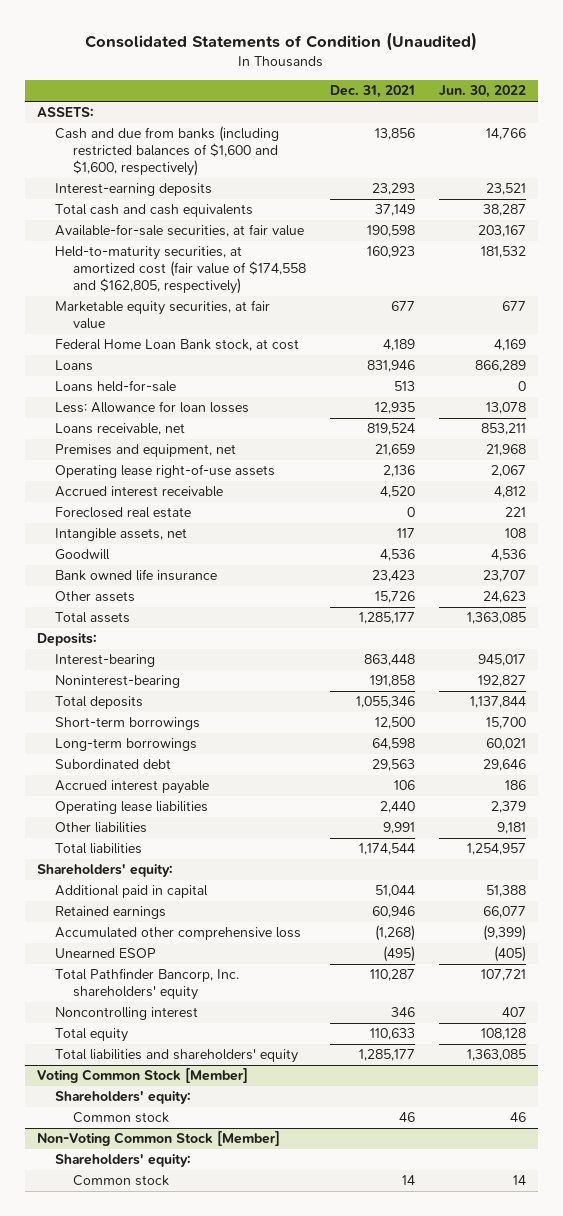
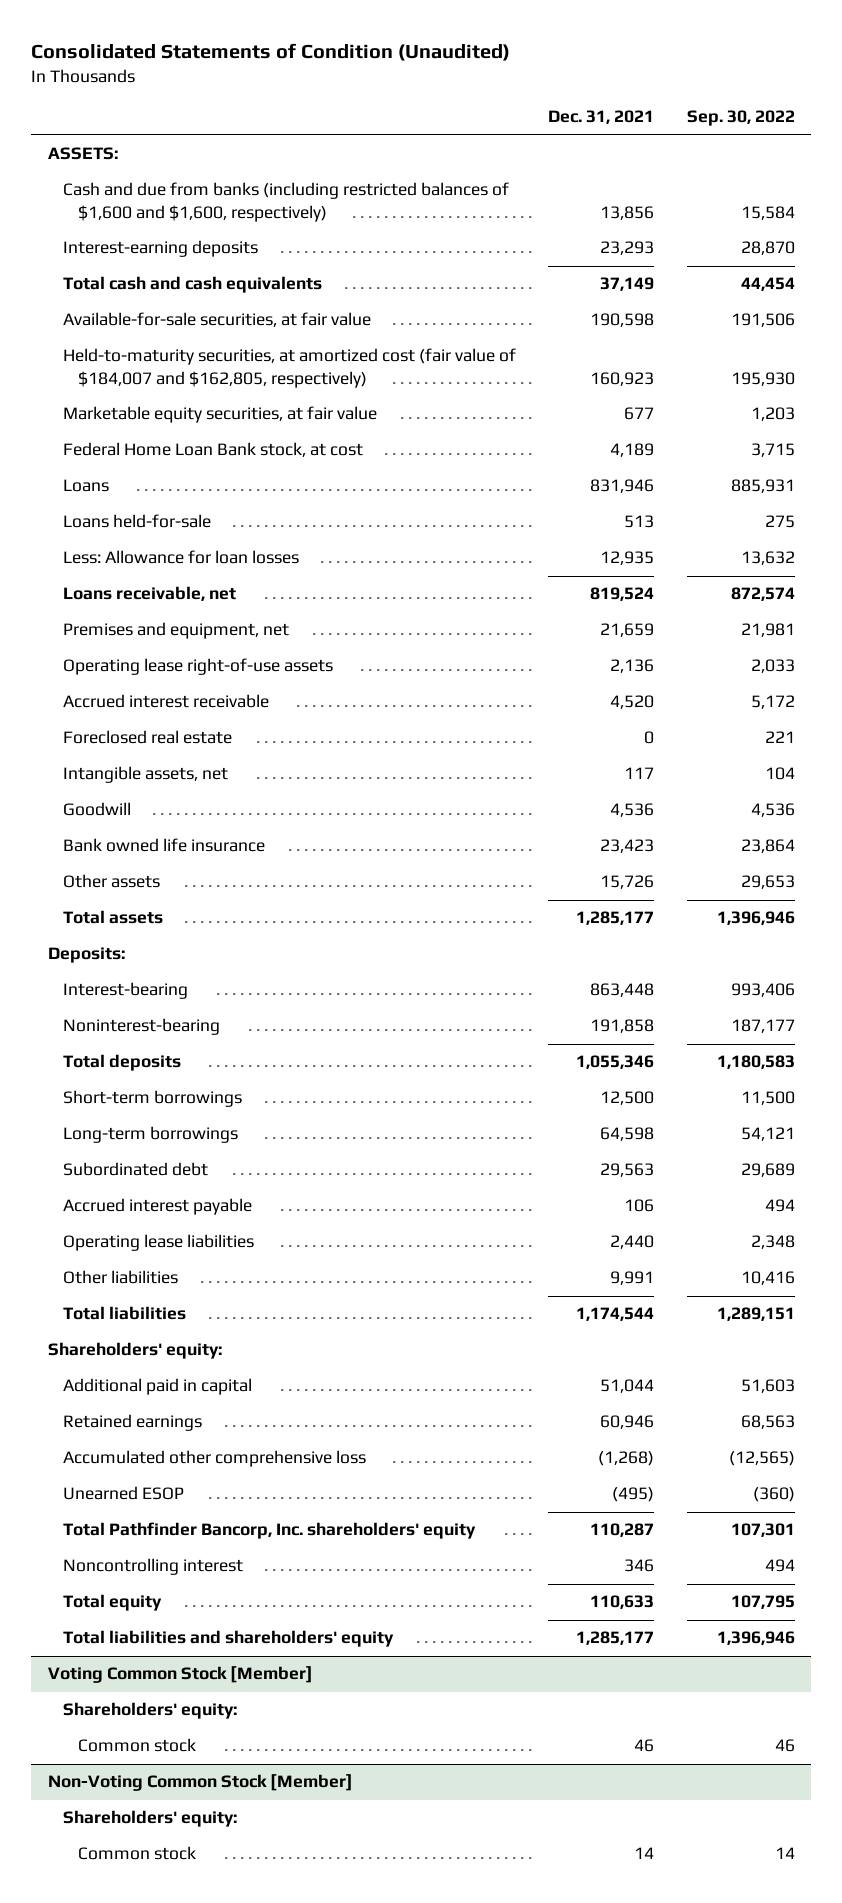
[439,85,527,99] Jun. 30, 2022 -> none
none -> [686,110,795,127] Sep. 30, 2022
[54,246,306,295] Held-to-maturity securities, at amortized cost (fair value of $174,558 and $162,805, respectively) -> [62,348,516,388] Held-to-maturity securities, at amortized cost (fair value of $184,007 and $162,805, respectively)

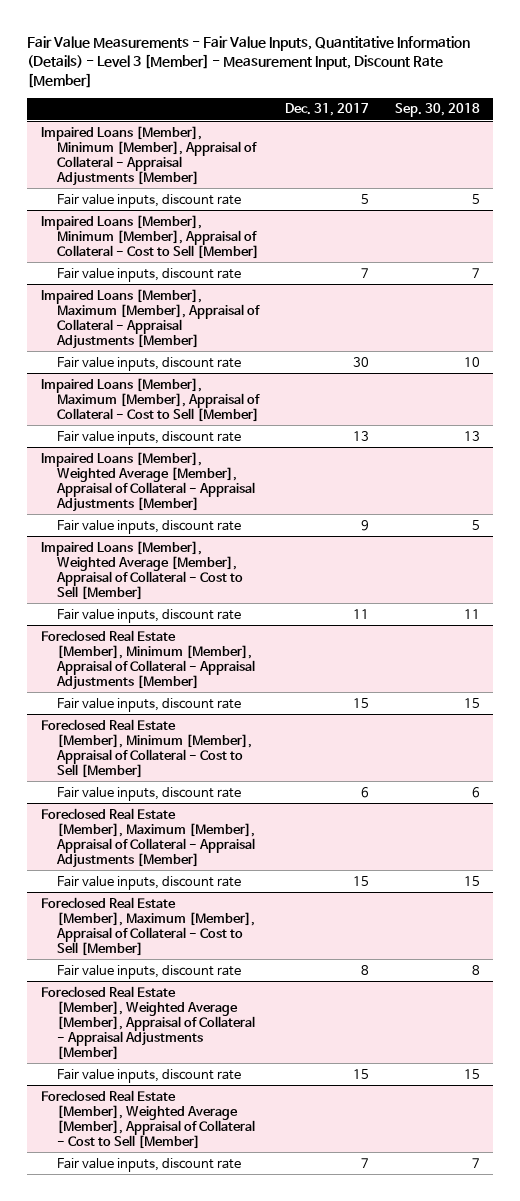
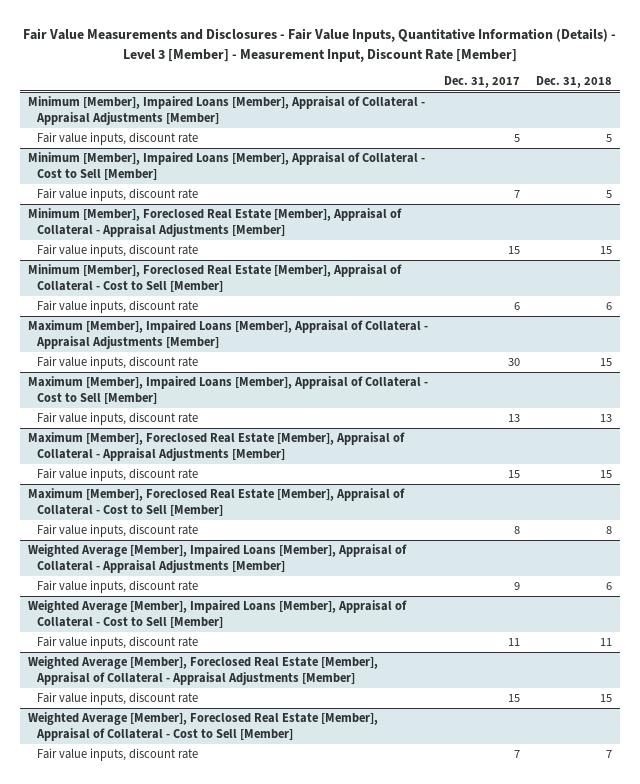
[27,35,471,89] Fair Value Measurements - Fair Value Inputs, Quantitative Information (Details) - Level 3 [Member] - Measurement Input, Discount Rate [Member] -> [23,28,617,62] Fair Value Measurements and Disclosures - Fair Value Inputs, Quantitative Information (Details) - Level 3 [Member] - Measurement Input, Discount Rate [Member]
[394,103,480,118] Sep. 30, 2018 -> none
none -> [536,76,613,89] Dec. 31, 2018
[40,125,257,186] Impaired Loans [Member], Minimum [Member], Appraisal of Collateral - Appraisal Adjustments [Member] -> [28,96,426,125] Minimum [Member], Impaired Loans [Member], Appraisal of Collateral - Appraisal Adjustments [Member]
[40,214,259,259] Impaired Loans [Member], Minimum [Member], Appraisal of Collateral - Cost to Sell [Member] -> [28,152,426,180] Minimum [Member], Impaired Loans [Member], Appraisal of Collateral - Cost to Sell [Member]
[40,288,260,349] Impaired Loans [Member], Maximum [Member], Appraisal of Collateral - Appraisal Adjustments [Member] -> none
[56,356,241,371] Fair value inputs, discount rate -> none
[40,377,260,422] Impaired Loans [Member], Maximum [Member], Appraisal of Collateral - Cost to Sell [Member] -> none
[56,430,241,445] Fair value inputs, discount rate -> none
[40,451,255,512] Impaired Loans [Member], Weighted Average [Member], Appraisal of Collateral - Appraisal Adjustments [Member] -> none
[56,519,241,534] Fair value inputs, discount rate -> none
[40,540,243,600] Impaired Loans [Member], Weighted Average [Member], Appraisal of Collateral - Cost to Sell [Member] -> none
[56,608,241,623] Fair value inputs, discount rate -> none
[40,629,255,690] Foreclosed Real Estate [Member], Minimum [Member], Appraisal of Collateral - Appraisal Adjustments [Member] -> [28,208,403,237] Minimum [Member], Foreclosed Real Estate [Member], Appraisal of Collateral - Appraisal Adjustments [Member]
[40,718,252,778] Foreclosed Real Estate [Member], Minimum [Member], Appraisal of Collateral - Cost to Sell [Member] -> [28,264,403,292] Minimum [Member], Foreclosed Real Estate [Member], Appraisal of Collateral - Cost to Sell [Member]
none -> [28,320,429,349] Maximum [Member], Impaired Loans [Member], Appraisal of Collateral - Appraisal Adjustments [Member]
none -> [37,356,199,370] Fair value inputs, discount rate
none -> [28,376,429,404] Maximum [Member], Impaired Loans [Member], Appraisal of Collateral - Cost to Sell [Member]
none -> [37,412,199,426] Fair value inputs, discount rate
[40,807,255,868] Foreclosed Real Estate [Member], Maximum [Member], Appraisal of Collateral - Appraisal Adjustments [Member] -> [28,432,406,461] Maximum [Member], Foreclosed Real Estate [Member], Appraisal of Collateral - Appraisal Adjustments [Member]
[40,896,255,956] Foreclosed Real Estate [Member], Maximum [Member], Appraisal of Collateral - Cost to Sell [Member] -> [28,488,406,516] Maximum [Member], Foreclosed Real Estate [Member], Appraisal of Collateral - Cost to Sell [Member]
none -> [28,544,408,573] Weighted Average [Member], Impaired Loans [Member], Appraisal of Collateral - Appraisal Adjustments [Member]
none -> [37,580,199,594] Fair value inputs, discount rate
none -> [28,600,408,628] Weighted Average [Member], Impaired Loans [Member], Appraisal of Collateral - Cost to Sell [Member]
none -> [37,636,199,650] Fair value inputs, discount rate
[40,985,255,1060] Foreclosed Real Estate [Member], Weighted Average [Member], Appraisal of Collateral - Appraisal Adjustments [Member] -> [28,656,379,685] Weighted Average [Member], Foreclosed Real Estate [Member], Appraisal of Collateral - Appraisal Adjustments [Member]
[40,1089,255,1149] Foreclosed Real Estate [Member], Weighted Average [Member], Appraisal of Collateral - Cost to Sell [Member] -> [28,712,379,741] Weighted Average [Member], Foreclosed Real Estate [Member], Appraisal of Collateral - Cost to Sell [Member]

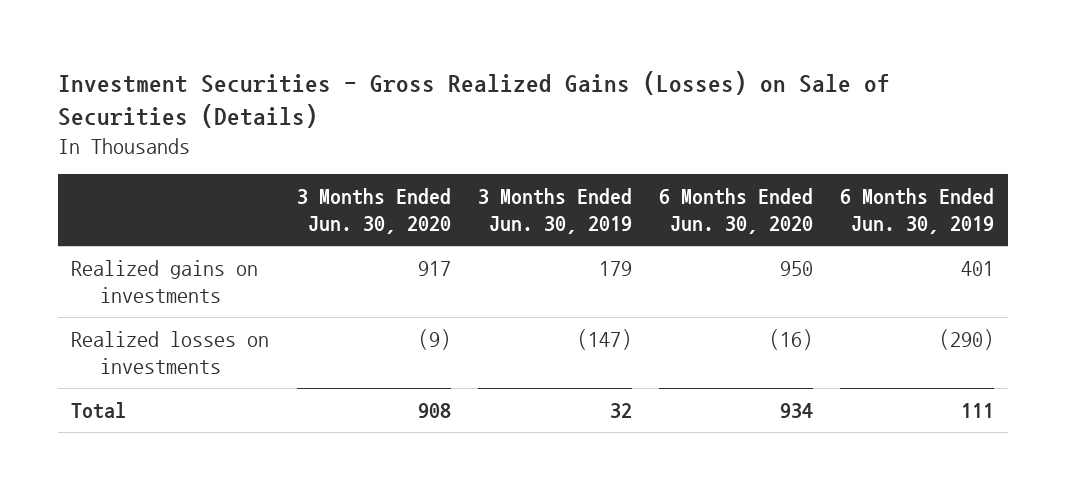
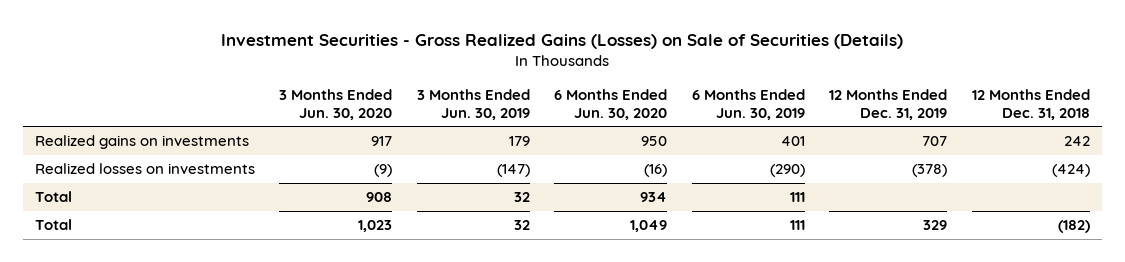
none -> [829,88,948,120] 12 Months Ended Dec. 31, 2019
none -> [971,88,1090,120] 12 Months Ended Dec. 31, 2018
none -> [34,219,72,231] Total

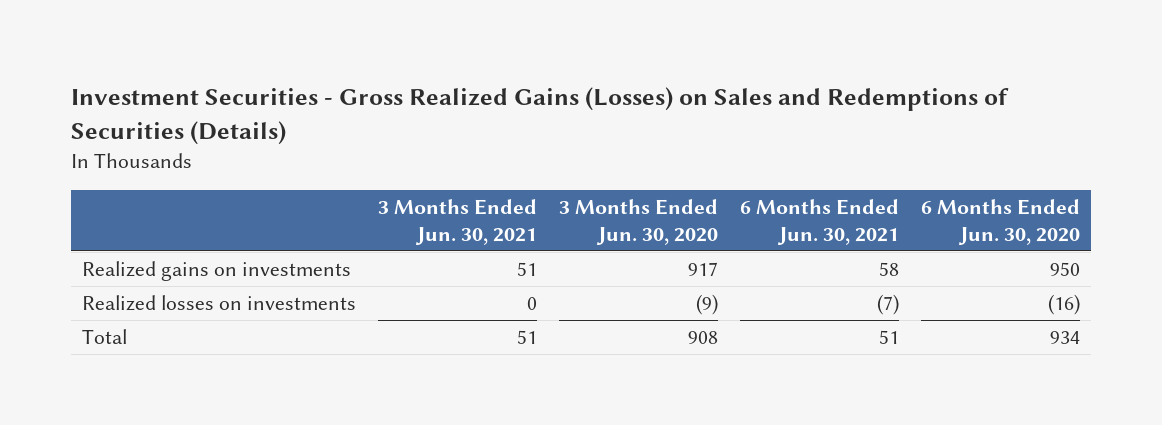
[221,33,904,49] Investment Securities - Gross Realized Gains (Losses) on Sale of Securities (Details) -> [71,87,1010,145] Investment Securities - Gross Realized Gains (Losses) on Sales and Redemptions of Securities (Details)
[416,88,530,120] 3 Months Ended Jun. 30, 2019 -> none
[691,88,805,120] 6 Months Ended Jun. 30, 2019 -> none
[829,88,948,120] 12 Months Ended Dec. 31, 2019 -> none
[971,88,1090,120] 12 Months Ended Dec. 31, 2018 -> none
none -> [378,198,538,246] 3 Months Ended Jun. 30, 2021
none -> [739,198,899,246] 6 Months Ended Jun. 30, 2021
[34,219,72,231] Total -> none

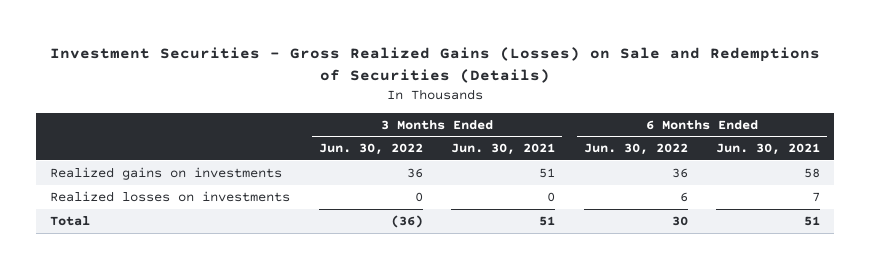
[71,87,1010,145] Investment Securities - Gross Realized Gains (Losses) on Sales and Redemptions of Securities (Details) -> [50,46,821,83] Investment Securities - Gross Realized Gains (Losses) on Sale and Redemptions of Securities (Details)
[558,198,718,246] 3 Months Ended Jun. 30, 2020 -> none
[920,198,1080,246] 6 Months Ended Jun. 30, 2020 -> none
none -> [318,143,423,156] Jun. 30, 2022
none -> [583,143,688,156] Jun. 30, 2022
[876,293,899,315] (7) -> [812,191,821,202] 7

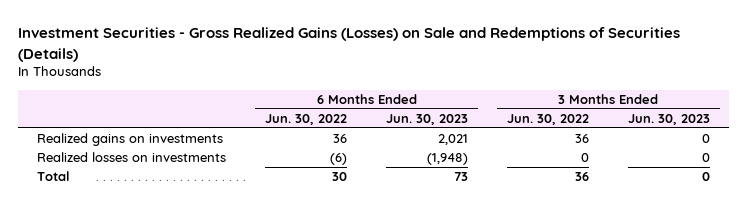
[451,143,556,156] Jun. 30, 2021 -> none
[716,143,821,156] Jun. 30, 2021 -> none
none -> [386,113,469,125] Jun. 30, 2023
none -> [627,113,710,125] Jun. 30, 2023
[679,191,688,202] 6 -> [330,153,348,166] (6)
[390,214,423,228] (36) -> [575,172,590,182] 36

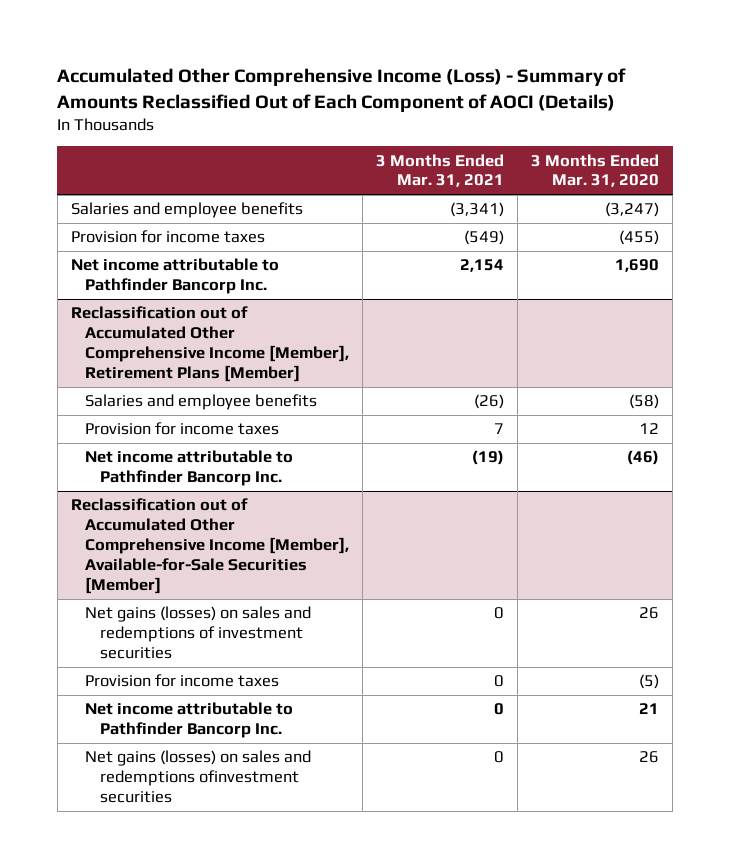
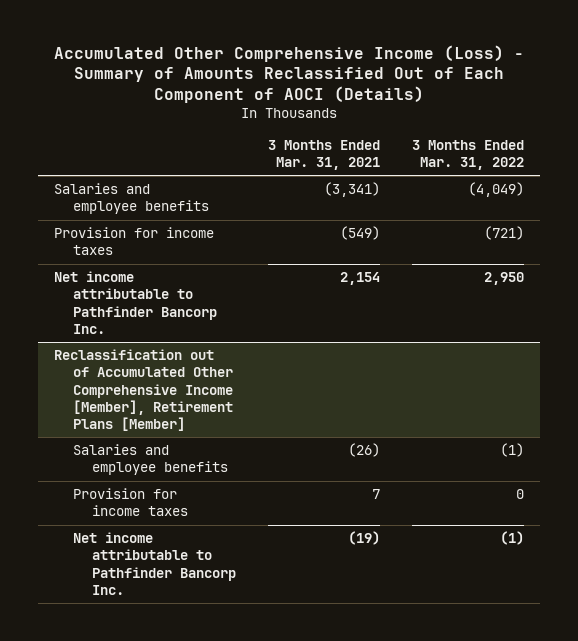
[531,153,660,188] 3 Months Ended Mar. 31, 2020 -> none
none -> [412,139,525,170] 3 Months Ended Mar. 31, 2022
[70,498,350,594] Reclassification out of Accumulated Other Comprehensive Income [Member], Available-for-Sale Securities [Member] -> none
[85,606,312,660] Net gains (losses) on sales and redemptions of investment securities -> none
[85,674,280,688] Provision for income taxes -> none
[85,702,294,739] Net income attributable to Pathfinder Bancorp Inc. -> none
[85,750,312,804] Net gains (losses) on sales and redemptions ofinvestment securities -> none

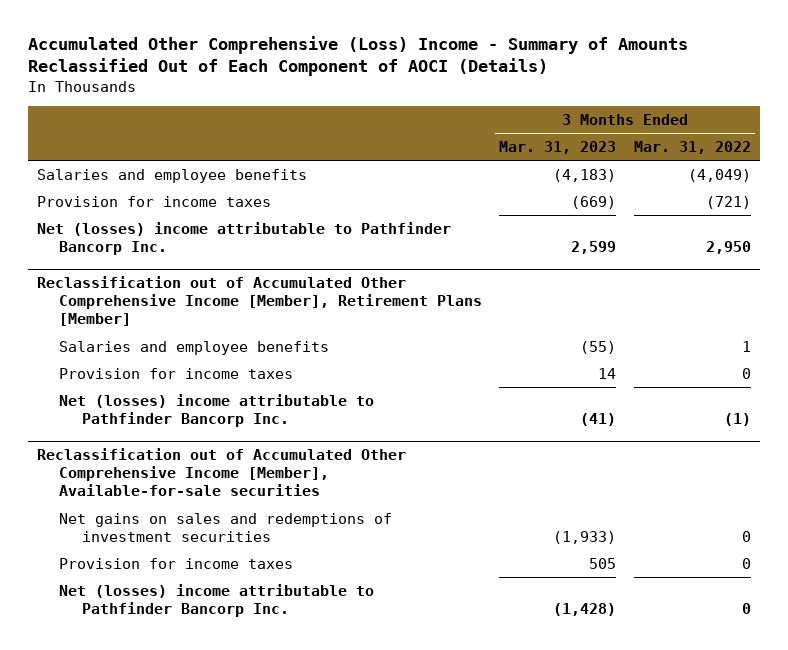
[54,44,525,104] Accumulated Other Comprehensive Income (Loss) - Summary of Amounts Reclassified Out of Each Component of AOCI (Details) -> [27,36,688,77] Accumulated Other Comprehensive (Loss) Income - Summary of Amounts Reclassified Out of Each Component of AOCI (Details)
[268,139,381,170] 3 Months Ended Mar. 31, 2021 -> none
none -> [499,141,617,155] Mar. 31, 2023
[54,271,218,334] Net income attributable to Pathfinder Bancorp Inc. -> [36,221,451,255] Net (losses) income attributable to Pathfinder Bancorp Inc.
[500,443,525,458] (1) -> [741,340,751,352] 1
[73,532,237,595] Net income attributable to Pathfinder Bancorp Inc. -> [59,393,375,427] Net (losses) income attributable to Pathfinder Bancorp Inc.
none -> [36,447,406,497] Reclassification out of Accumulated Other Comprehensive Income [Member], Available-for-sale securities
none -> [59,512,393,542] Net gains on sales and redemptions of investment securities
none -> [59,557,294,569] Provision for income taxes
none -> [59,583,375,617] Net (losses) income attributable to Pathfinder Bancorp Inc.

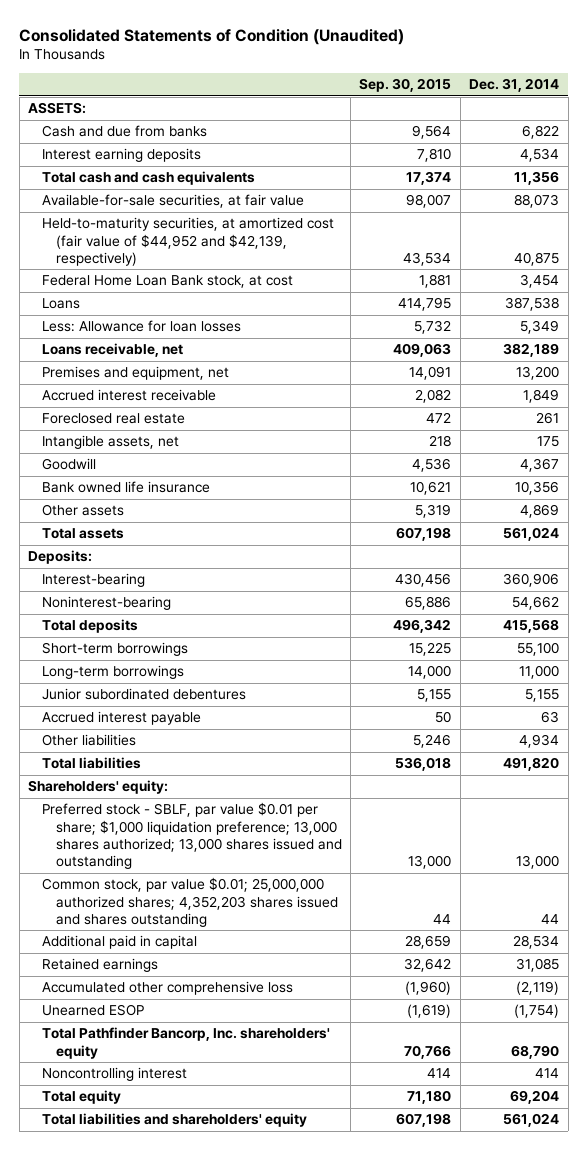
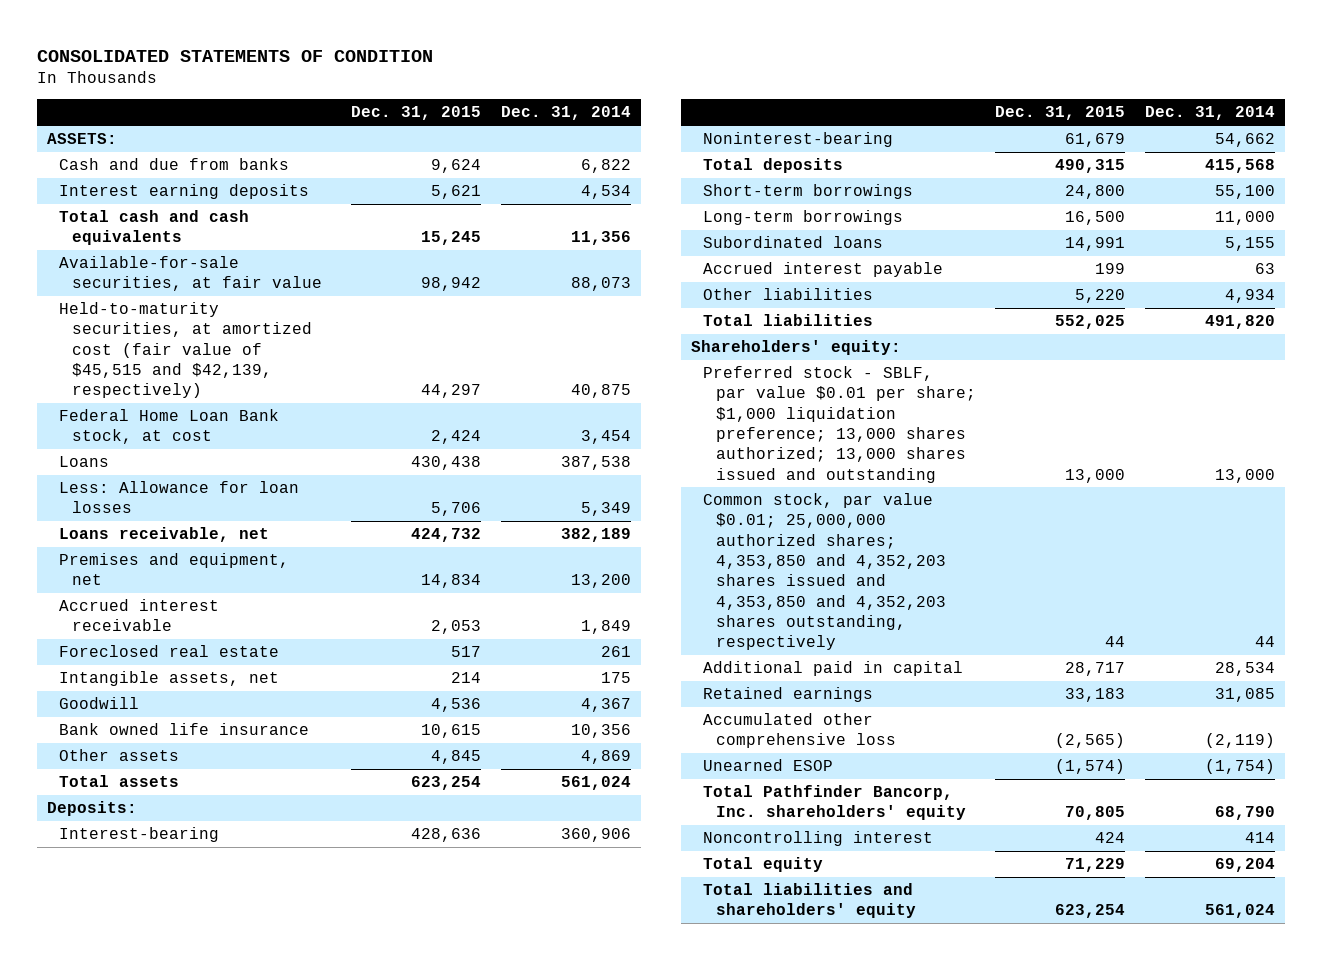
[19,28,405,45] Consolidated Statements of Condition (Unaudited) -> [37,49,434,62] CONSOLIDATED STATEMENTS OF CONDITION
[359,78,452,93] Sep. 30, 2015 -> none
none -> [351,106,482,121] Dec. 31, 2015
[41,217,334,266] Held-to-maturity securities, at amortized cost (fair value of $44,952 and $42,139, respectively) -> [59,302,312,399] Held-to-maturity securities, at amortized cost (fair value of $45,515 and $42,139, respectively)
[41,688,246,701] Junior subordinated debentures -> [703,236,884,249] Subordinated loans
[41,877,338,927] Common stock, par value $0.01; 25,000,000 authorized shares; 4,352,203 shares issued and shares outstanding -> [703,493,946,651] Common stock, par value $0.01; 25,000,000 authorized shares; 4,353,850 and 4,352,203 shares issued and 4,353,850 and 4,352,203 shares outstanding, respectively

